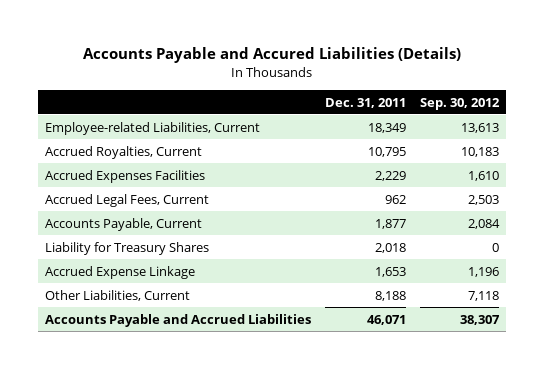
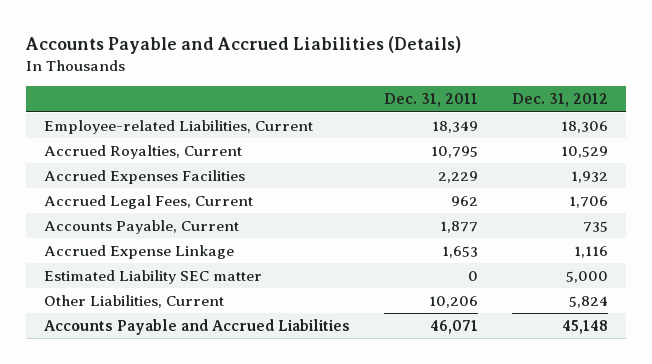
[83,46,462,63] Accounts Payable and Accured Liabilities (Details) -> [25,36,462,55] Accounts Payable and Accrued Liabilities (Details)
[420,97,501,110] Sep. 30, 2012 -> none
none -> [512,93,609,108] Dec. 31, 2012
[45,241,210,255] Liability for Treasury Shares -> none
none -> [43,269,262,284] Estimated Liability SEC matter
[375,290,407,301] 8,188 -> [429,295,479,308] 10,206

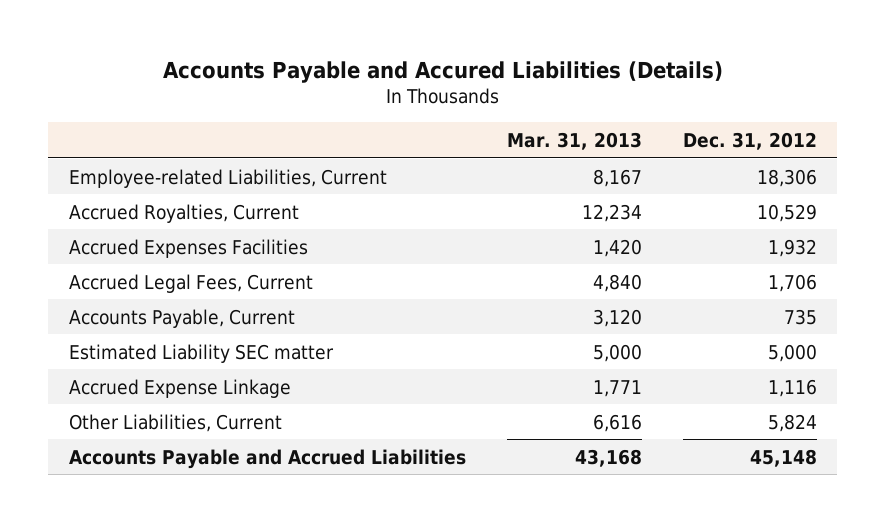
[25,36,462,55] Accounts Payable and Accrued Liabilities (Details) -> [162,60,723,83] Accounts Payable and Accured Liabilities (Details)
[384,93,479,108] Dec. 31, 2011 -> none
none -> [506,131,642,150] Mar. 31, 2013
[43,244,234,259] Accrued Expense Linkage -> [68,378,291,398] Accrued Expense Linkage

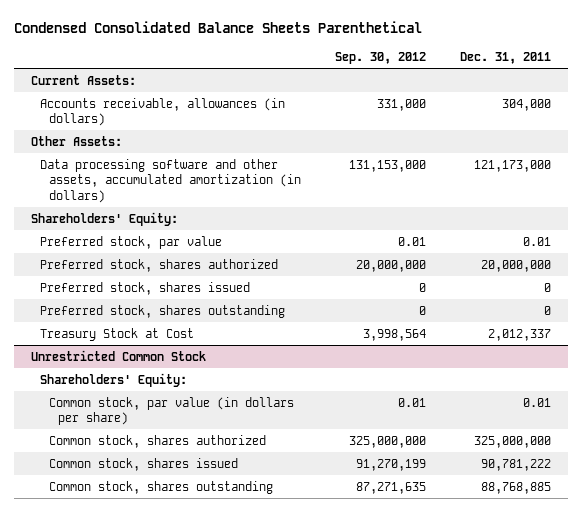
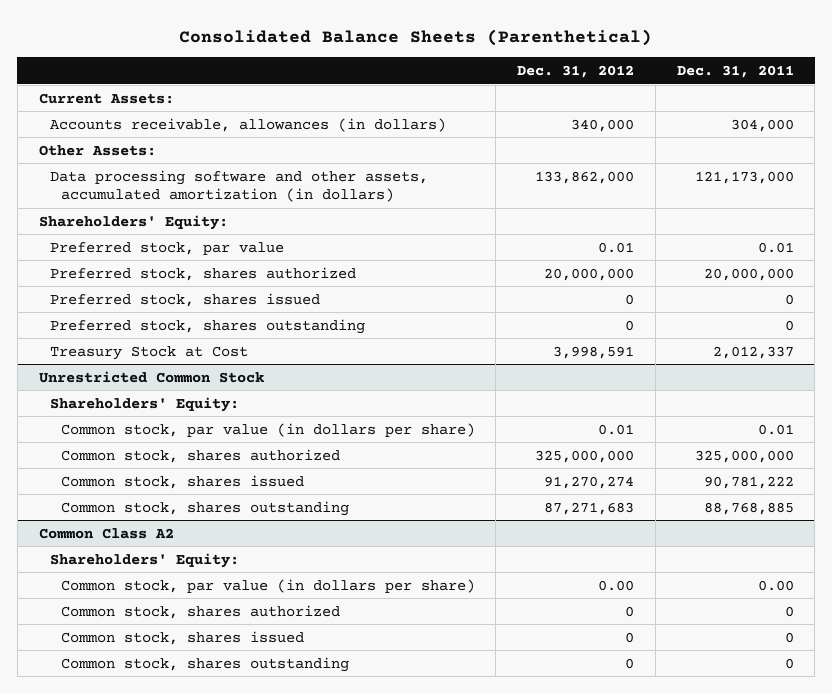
[14,21,423,34] Condensed Consolidated Balance Sheets Parenthetical -> [179,28,653,46] Consolidated Balance Sheets (Parenthetical)
[335,52,427,65] Sep. 30, 2012 -> none
none -> [517,64,635,78] Dec. 31, 2012
none -> [38,527,174,539] Common Class A2
none -> [49,552,239,568] Shareholders' Equity:
none -> [60,578,475,593] Common stock, par value (in dollars per share)
none -> [60,604,340,619] Common stock, shares authorized
none -> [60,630,304,645] Common stock, shares issued
none -> [60,656,349,672] Common stock, shares outstanding

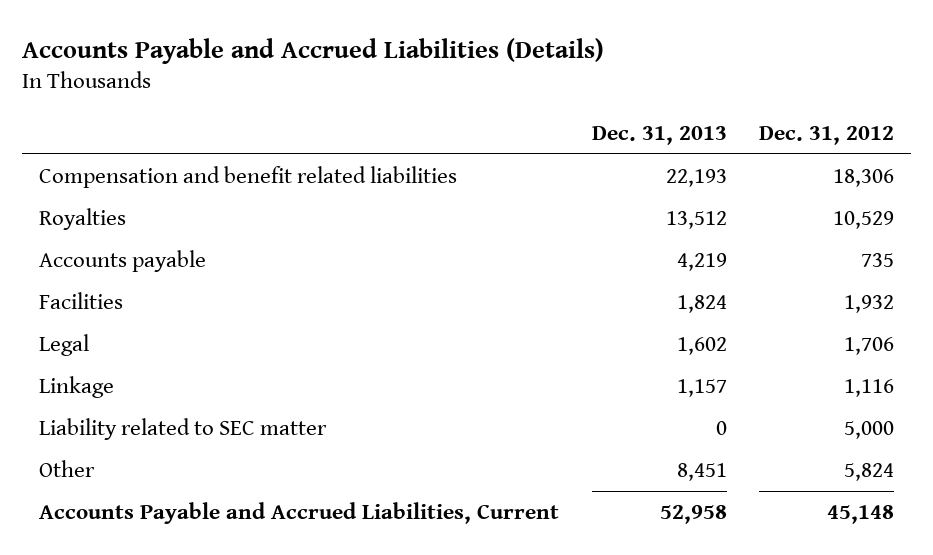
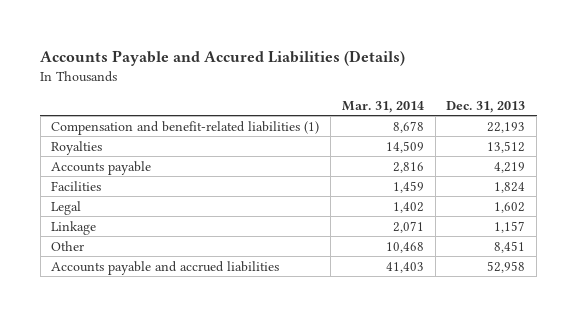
[22,37,605,64] Accounts Payable and Accrued Liabilities (Details) -> [40,49,406,66] Accounts Payable and Accured Liabilities (Details)
[759,125,895,145] Dec. 31, 2012 -> none
none -> [341,100,424,113] Mar. 31, 2014
[38,166,457,189] Compensation and benefit related liabilities -> [51,120,320,135] Compensation and benefit-related liabilities (1)
[38,418,327,441] Liability related to SEC matter -> none
[38,502,559,525] Accounts Payable and Accrued Liabilities, Current -> [51,260,280,275] Accounts payable and accrued liabilities

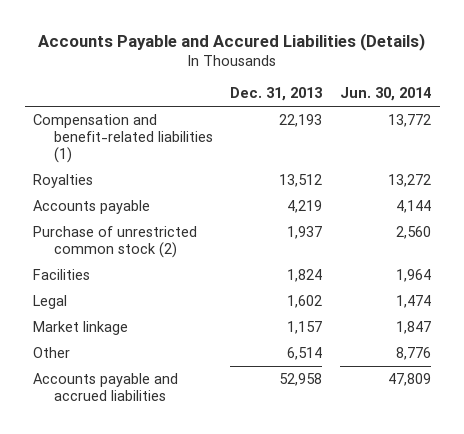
[341,100,424,113] Mar. 31, 2014 -> none
none -> [339,87,431,102] Jun. 30, 2014
none -> [33,225,198,259] Purchase of unrestricted common stock (2)
[51,220,97,235] Linkage -> [33,320,129,335] Market linkage
[494,240,526,253] 8,451 -> [287,346,323,360] 6,514

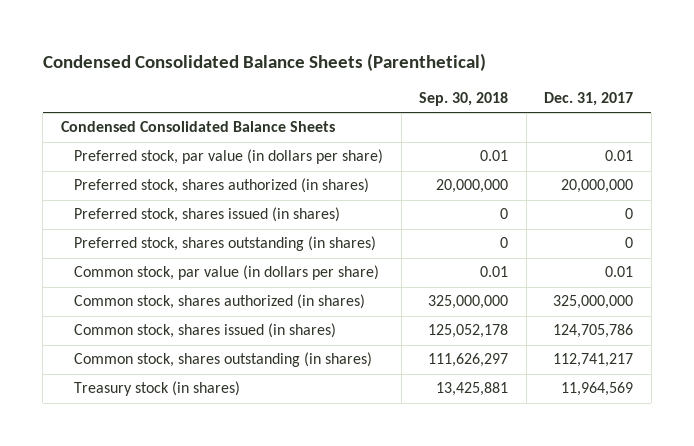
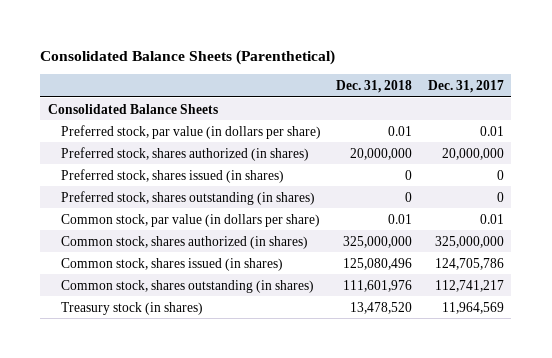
[42,52,486,71] Condensed Consolidated Balance Sheets (Parenthetical) -> [40,50,336,66] Consolidated Balance Sheets (Parenthetical)
[419,91,509,106] Sep. 30, 2018 -> none
none -> [336,79,413,93] Dec. 31, 2018
[60,121,335,133] Condensed Consolidated Balance Sheets -> [48,103,219,114] Consolidated Balance Sheets

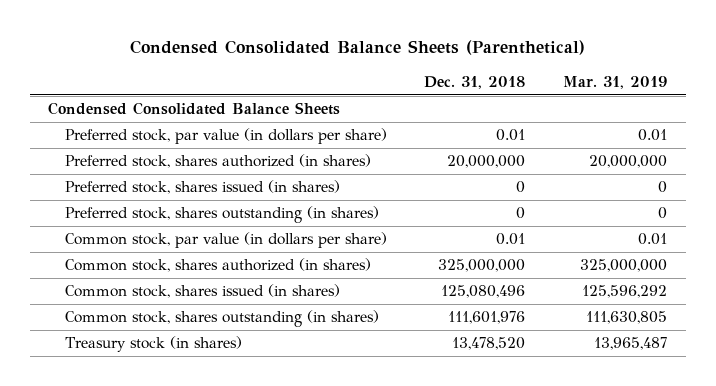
[40,50,336,66] Consolidated Balance Sheets (Parenthetical) -> [129,40,585,56] Condensed Consolidated Balance Sheets (Parenthetical)
[427,79,504,93] Dec. 31, 2017 -> none
none -> [563,76,668,90] Mar. 31, 2019
[48,103,219,114] Consolidated Balance Sheets -> [48,102,341,116] Condensed Consolidated Balance Sheets

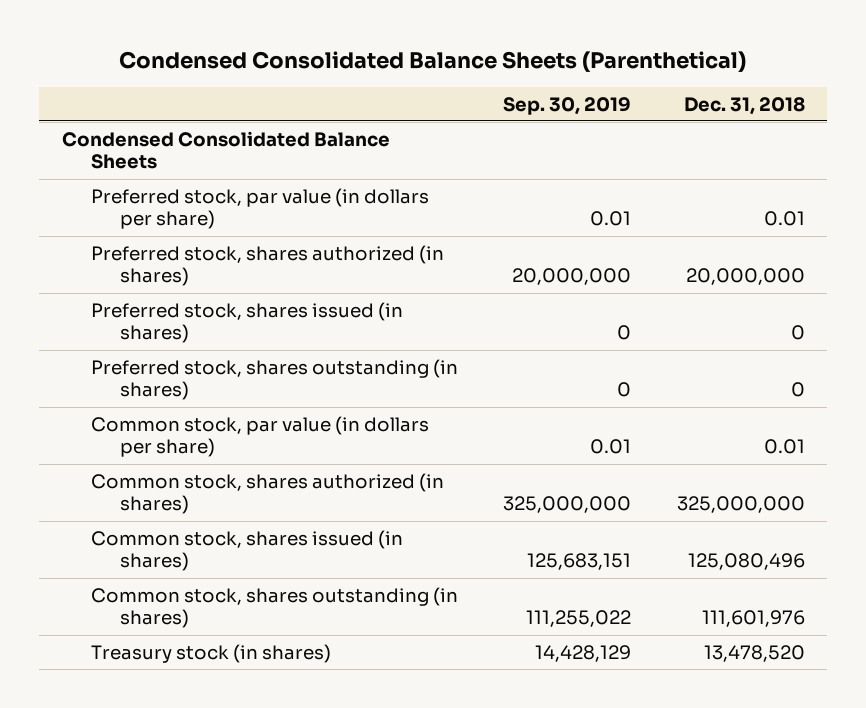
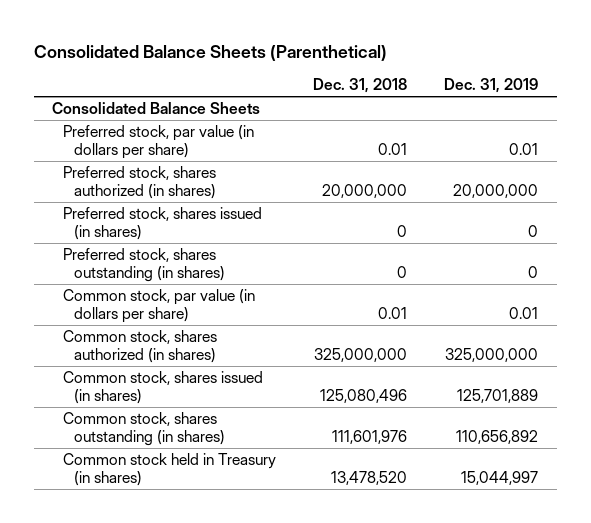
[119,50,747,72] Condensed Consolidated Balance Sheets (Parenthetical) -> [33,44,387,61] Consolidated Balance Sheets (Parenthetical)
[503,96,632,115] Sep. 30, 2019 -> none
none -> [444,78,539,94] Dec. 31, 2019
[61,130,390,170] Condensed Consolidated Balance Sheets -> [52,102,261,115] Consolidated Balance Sheets
[90,643,331,663] Treasury stock (in shares) -> [63,453,277,487] Common stock held in Treasury (in shares)

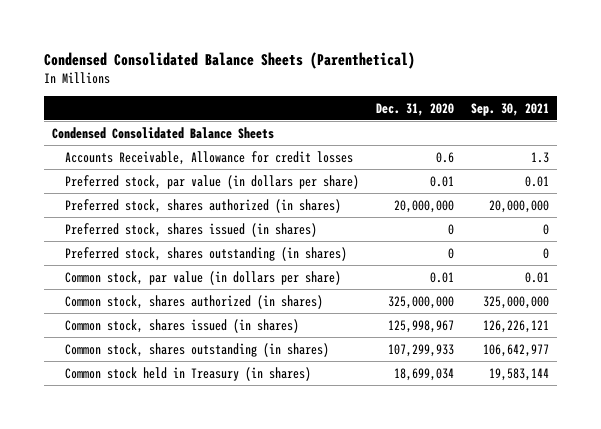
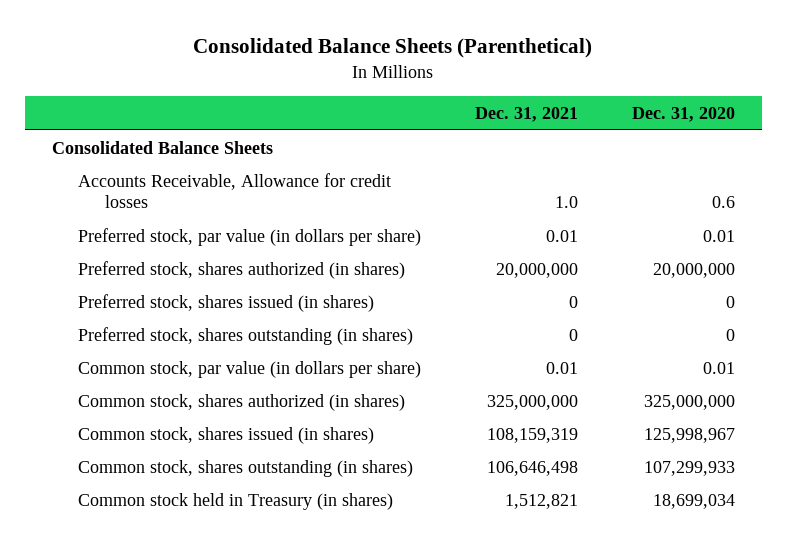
[43,51,415,69] Condensed Consolidated Balance Sheets (Parenthetical) -> [193,38,593,59] Consolidated Balance Sheets (Parenthetical)
[470,102,549,116] Sep. 30, 2021 -> none
none -> [475,106,579,122] Dec. 31, 2021
[52,126,275,139] Condensed Consolidated Balance Sheets -> [51,140,273,154] Consolidated Balance Sheets

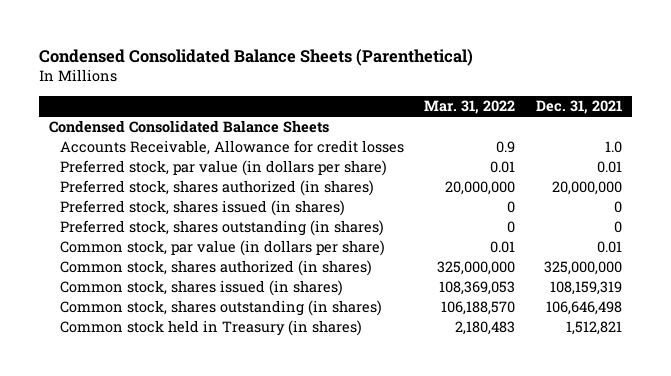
[193,38,593,59] Consolidated Balance Sheets (Parenthetical) -> [38,48,473,66] Condensed Consolidated Balance Sheets (Parenthetical)
[632,106,736,122] Dec. 31, 2020 -> none
none -> [424,100,516,115] Mar. 31, 2022
[51,140,273,154] Consolidated Balance Sheets -> [49,120,330,134] Condensed Consolidated Balance Sheets

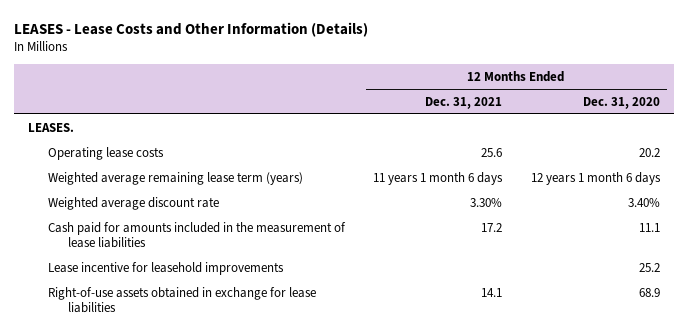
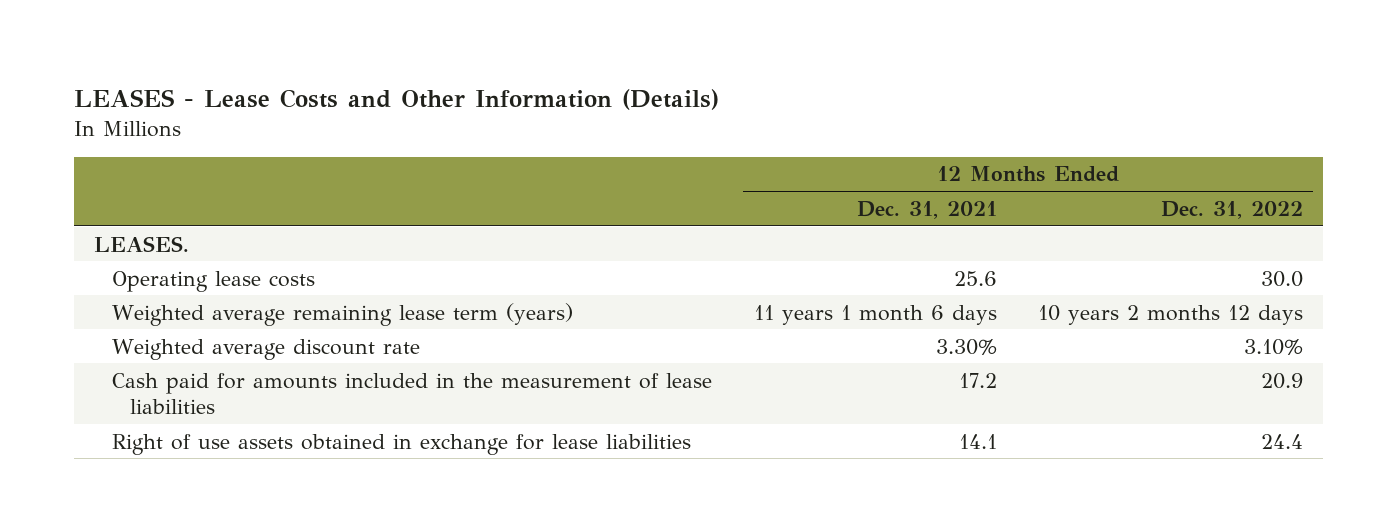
[582,96,660,109] Dec. 31, 2020 -> none
none -> [1160,200,1303,219] Dec. 31, 2022
[48,261,285,275] Lease incentive for leasehold improvements -> none
[48,286,317,313] Right-of-use assets obtained in exchange for lease liabilities -> [112,433,692,455] Right of use assets obtained in exchange for lease liabilities

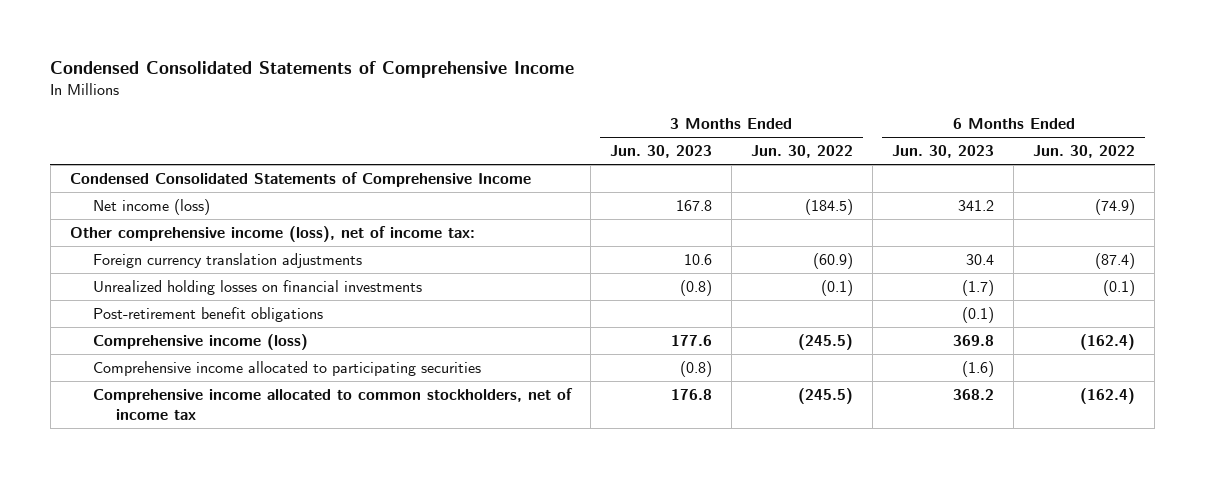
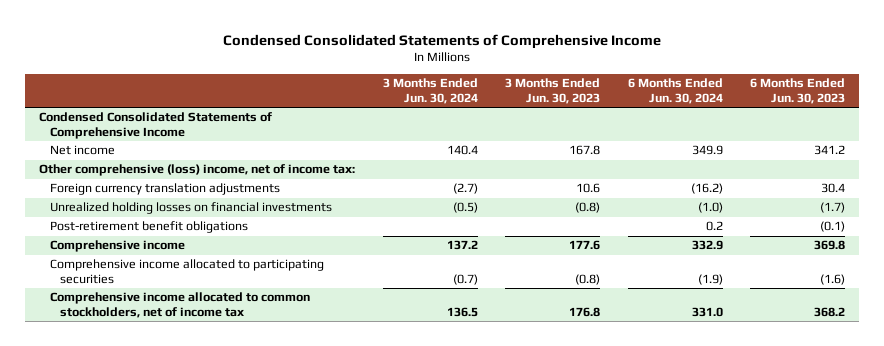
[751,145,854,159] Jun. 30, 2022 -> none
[1033,145,1136,159] Jun. 30, 2022 -> none
none -> [382,78,478,105] 3 Months Ended Jun. 30, 2024
none -> [627,78,723,105] 6 Months Ended Jun. 30, 2024
[92,198,210,215] Net income (loss) -> [49,145,115,156] Net income
[69,225,475,242] Other comprehensive income (loss), net of income tax: -> [39,164,356,177] Other comprehensive (loss) income, net of income tax:
[92,333,308,350] Comprehensive income (loss) -> [49,240,185,253] Comprehensive income

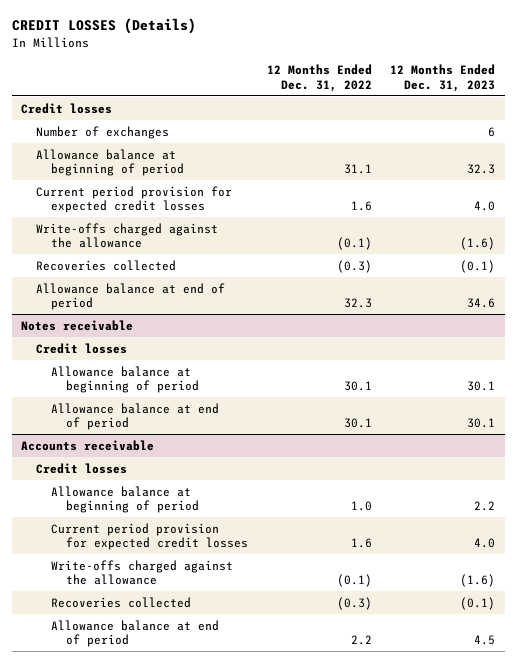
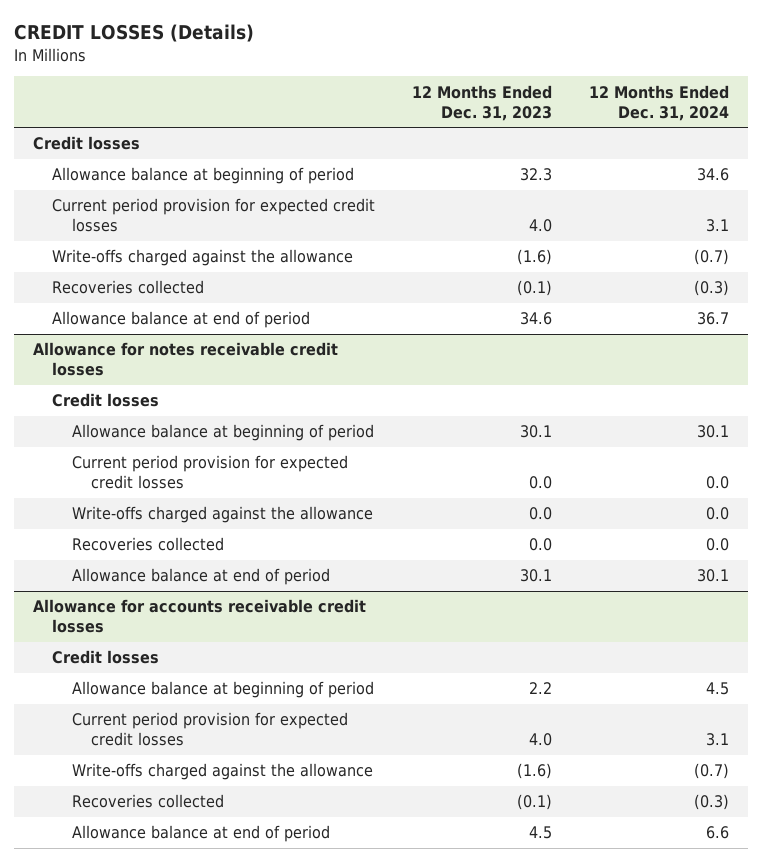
[266,64,372,92] 12 Months Ended Dec. 31, 2022 -> none
none -> [589,84,730,121] 12 Months Ended Dec. 31, 2024
[36,125,170,139] Number of exchanges -> none
[21,319,134,331] Notes receivable -> [32,342,338,377] Allowance for notes receivable credit losses
none -> [71,455,348,490] Current period provision for expected credit losses
none -> [71,506,373,524] Write-offs charged against the allowance
none -> [71,537,224,552] Recoveries collected
[21,439,155,451] Accounts receivable -> [32,599,366,634] Allowance for accounts receivable credit losses

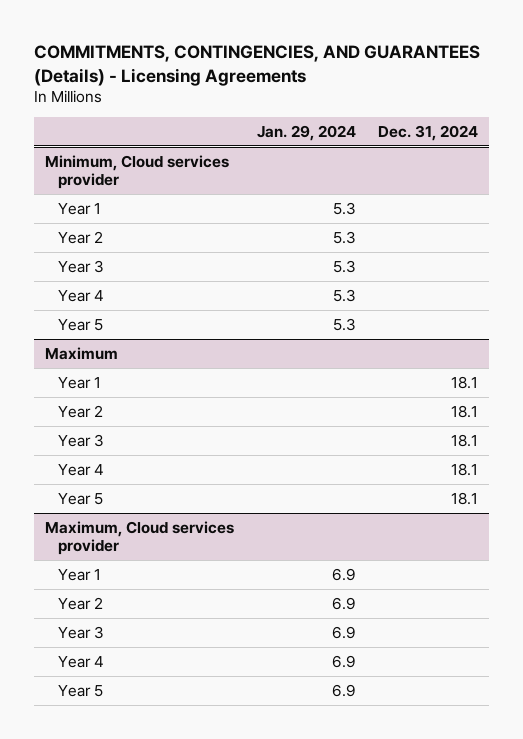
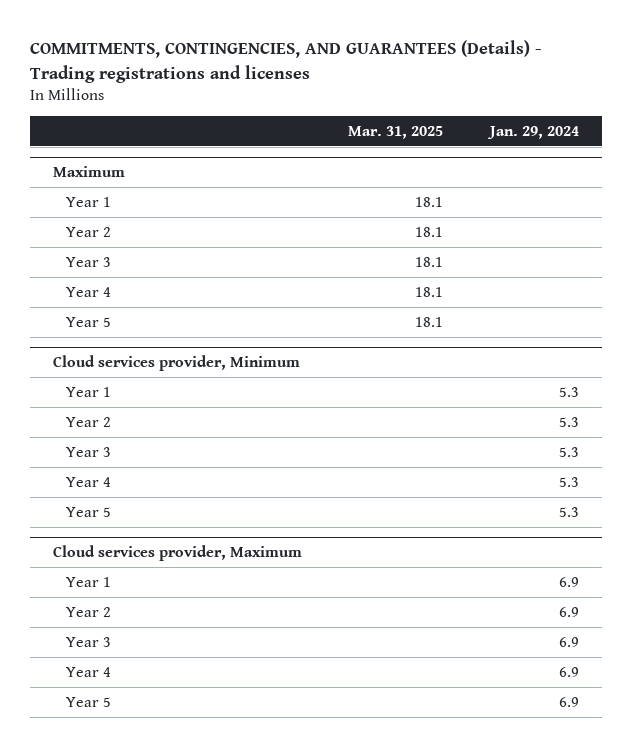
[34,44,481,86] COMMITMENTS, CONTINGENCIES, AND GUARANTEES (Details) - Licensing Agreements -> [29,40,542,83] COMMITMENTS, CONTINGENCIES, AND GUARANTEES (Details) - Trading registrations and licenses
[377,125,478,142] Dec. 31, 2024 -> none
none -> [348,125,444,139] Mar. 31, 2025
[45,154,230,189] Minimum, Cloud services provider -> none
[57,202,101,215] Year 1 -> none
[57,230,103,244] Year 2 -> none
[57,259,104,273] Year 3 -> none
[57,289,104,302] Year 4 -> none
[57,318,103,331] Year 5 -> none
none -> [53,355,301,372] Cloud services provider, Minimum
none -> [66,386,112,397] Year 1
none -> [66,416,112,427] Year 2
none -> [66,446,112,457] Year 3
none -> [66,476,112,487] Year 4
none -> [66,506,112,517] Year 5
[45,520,235,555] Maximum, Cloud services provider -> [53,545,303,562] Cloud services provider, Maximum

